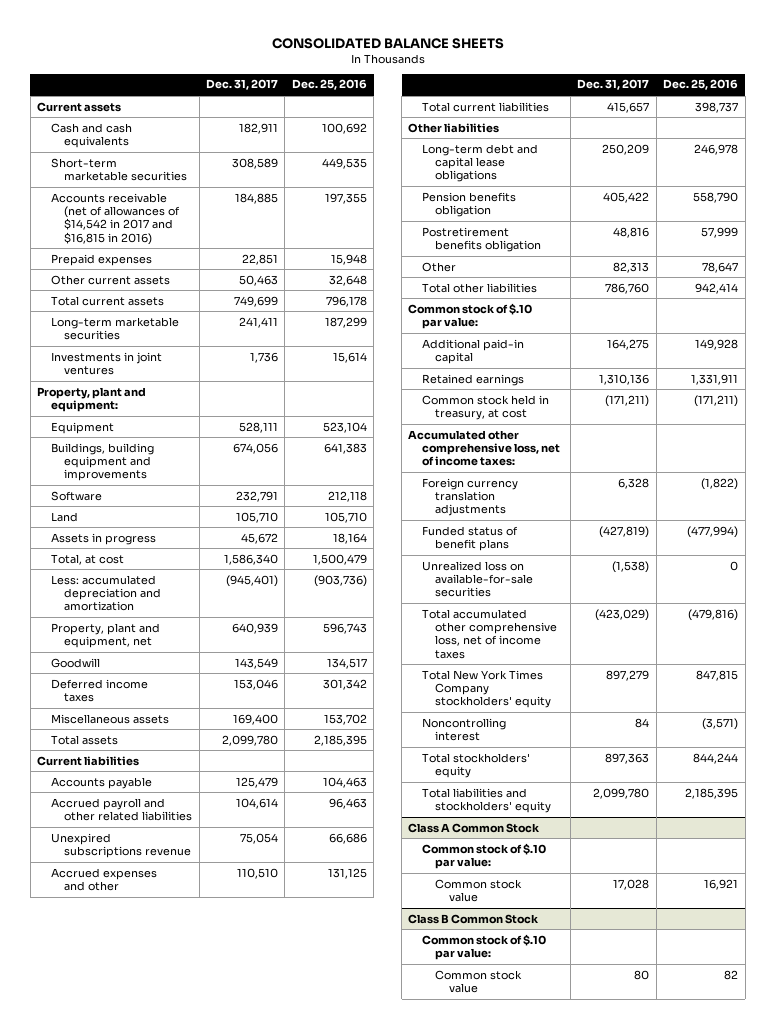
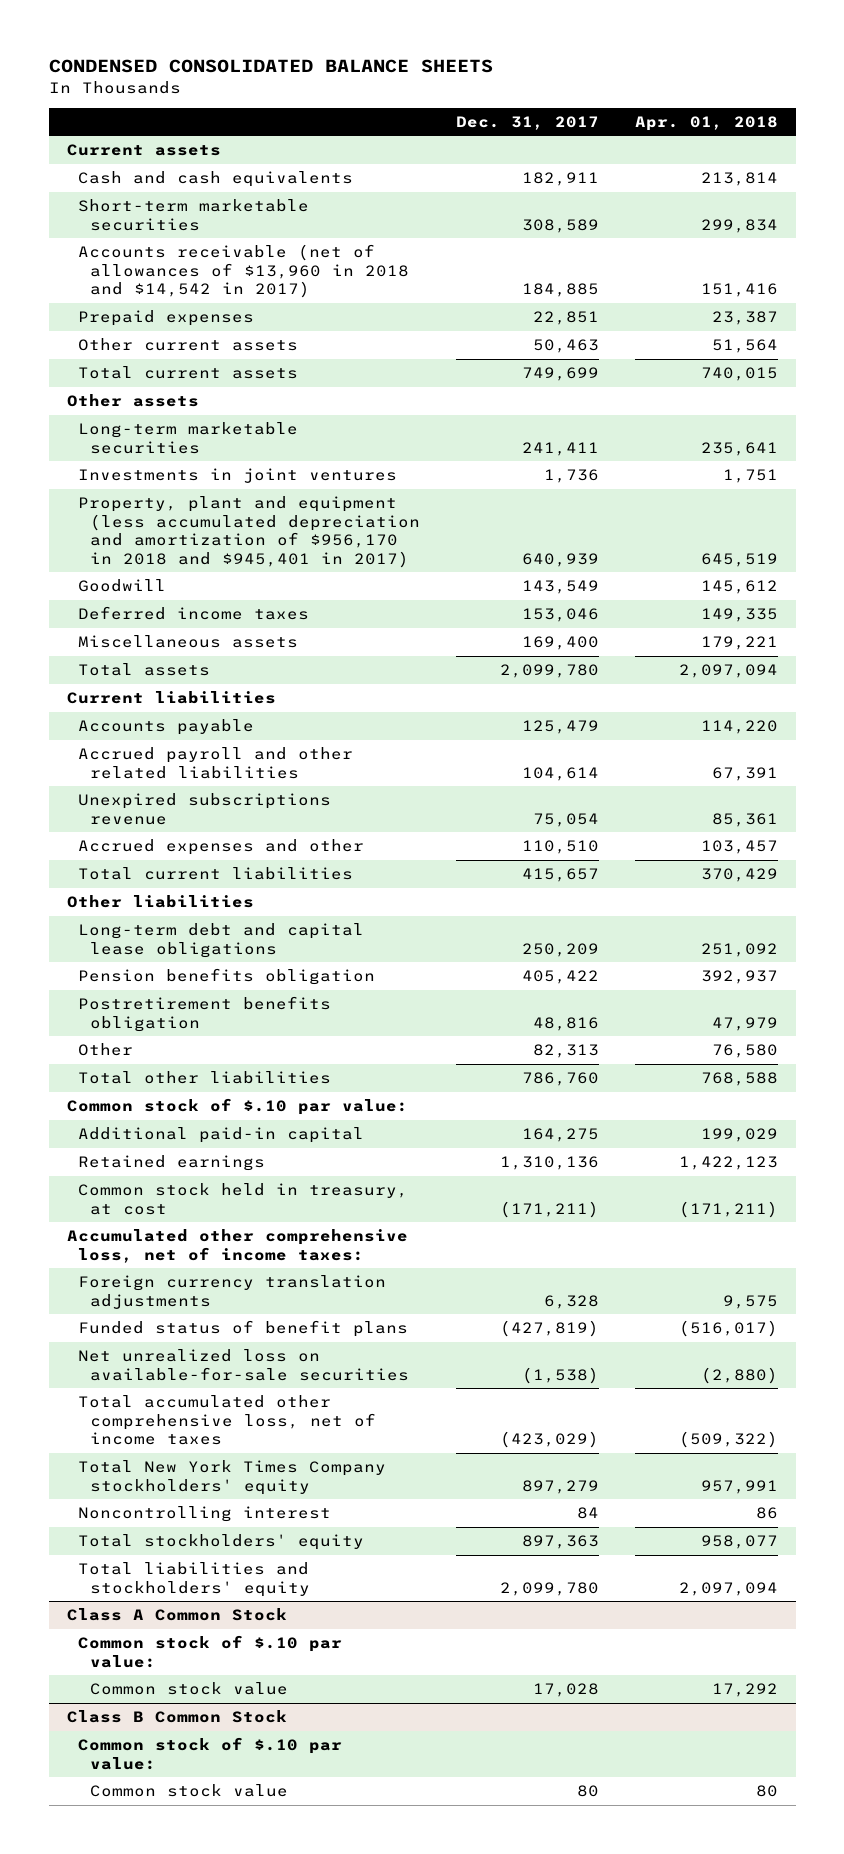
[271,37,504,49] CONSOLIDATED BALANCE SHEETS -> [48,59,493,74] CONDENSED CONSOLIDATED BALANCE SHEETS
[291,79,367,91] Dec. 25, 2016 -> none
none -> [634,115,778,131] Apr. 01, 2018
[50,192,181,245] Accounts receivable (net of allowances of $14,542 in 2017 and $16,815 in 2016) -> [78,244,410,299] Accounts receivable (net of allowances of $13,960 in 2018 and $14,542 in 2017)
none -> [66,394,199,408] Other assets
[37,386,147,413] Property, plant and equipment: -> none
[50,421,114,434] Equipment -> none
[50,442,154,482] Buildings, building equipment and improvements -> none
[50,490,102,501] Software -> none
[50,511,78,522] Land -> none
[50,532,156,545] Assets in progress -> none
[50,553,124,565] Total, at cost -> none
[50,574,162,612] Less: accumulated depreciation and amortization -> none
[50,622,160,649] Property, plant and equipment, net -> [78,496,421,568] Property, plant and equipment (less accumulated depreciation and amortization of $956,170 in 2018 and $945,401 in 2017)
[421,560,534,598] Unrealized loss on available-for-sale securities -> [78,1349,410,1381] Net unrealized loss on available-for-sale securities

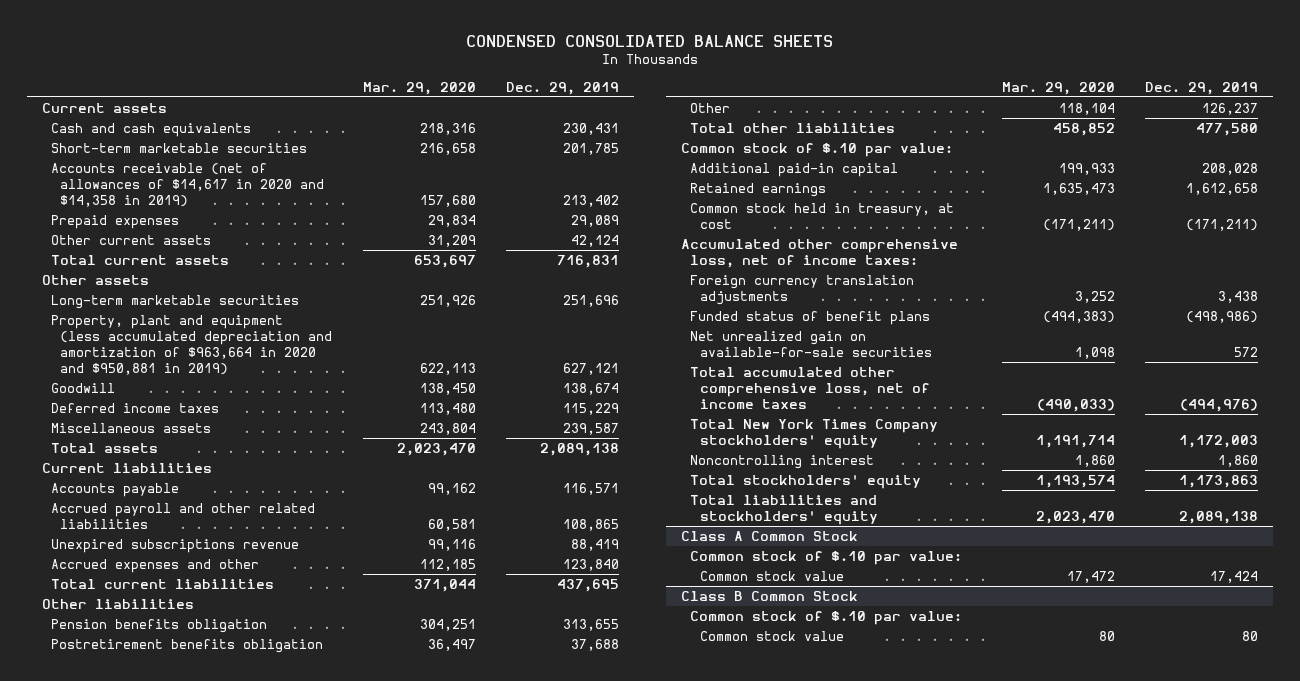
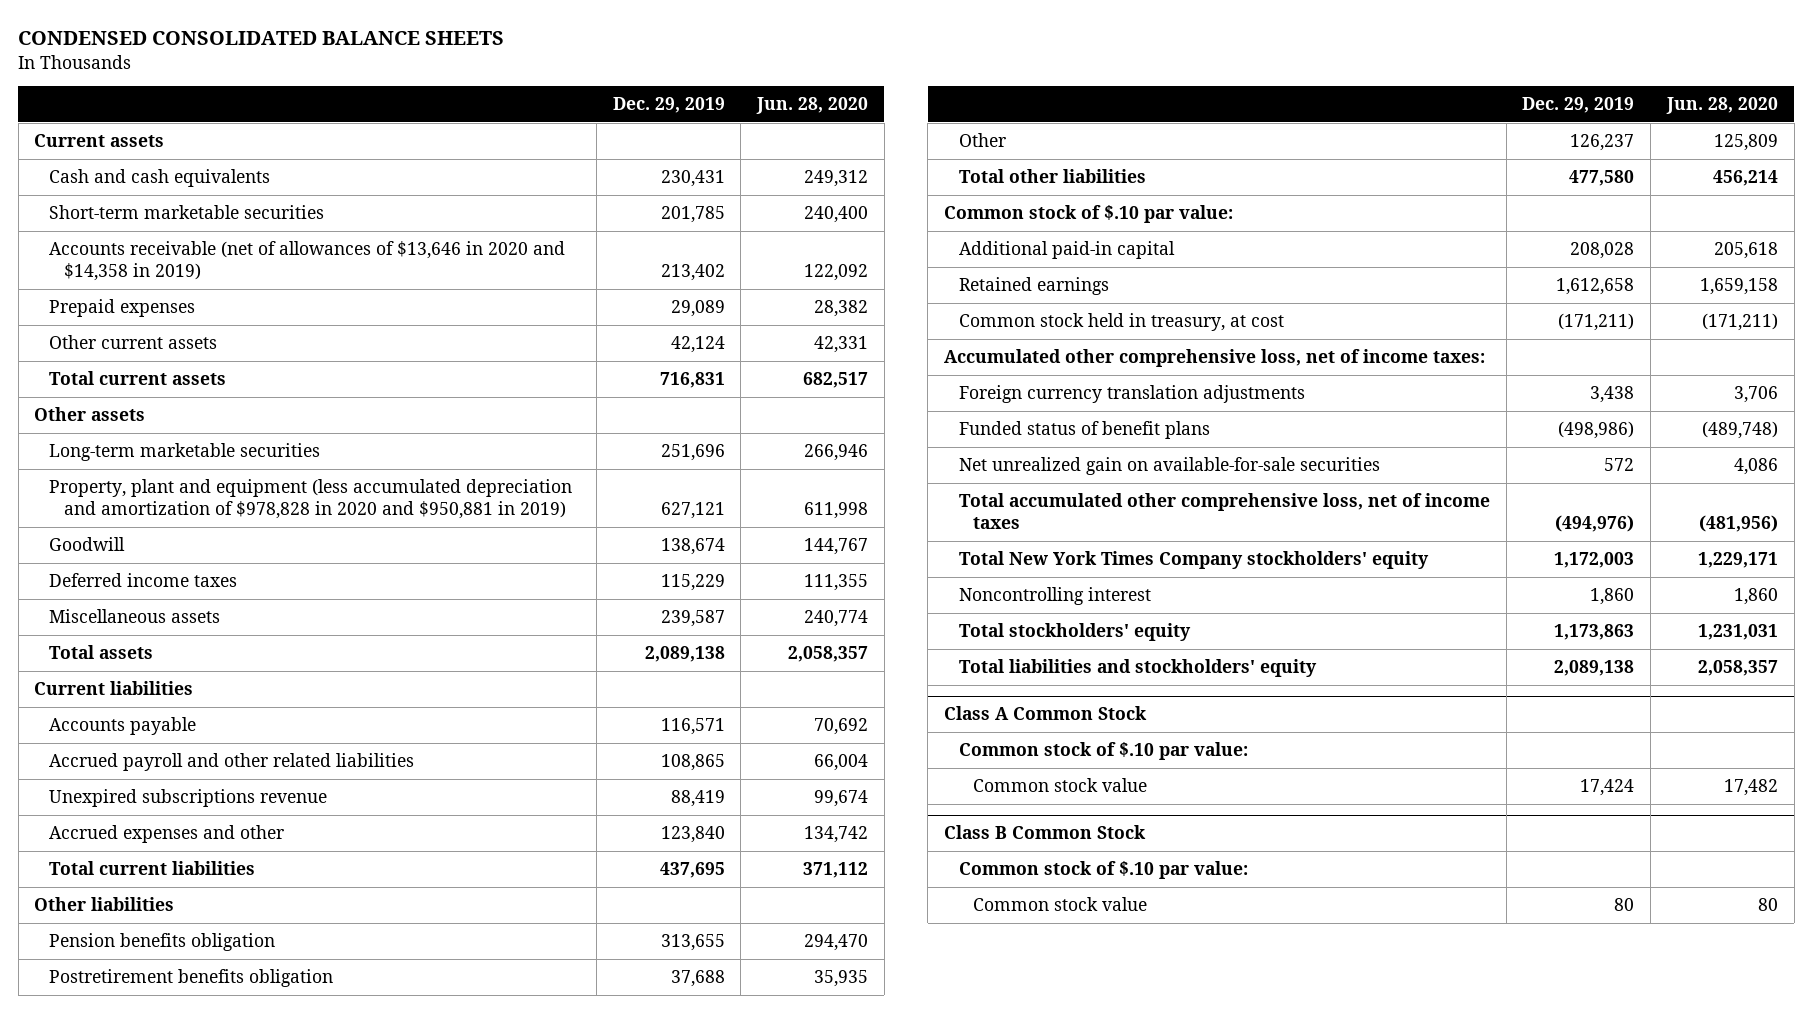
[362,82,476,96] Mar. 29, 2020 -> none
none -> [756,97,869,115] Jun. 28, 2020
[51,162,325,207] Accounts receivable (net of allowances of $14,617 in 2020 and $14,358 in 2019) -> [49,241,566,282] Accounts receivable (net of allowances of $13,646 in 2020 and $14,358 in 2019)
[51,314,333,375] Property, plant and equipment (less accumulated depreciation and amortization of $963,664 in 2020 and $950,881 in 2019) -> [49,479,573,520] Property, plant and equipment (less accumulated depreciation and amortization of $978,828 in 2020 and $950,881 in 2019)

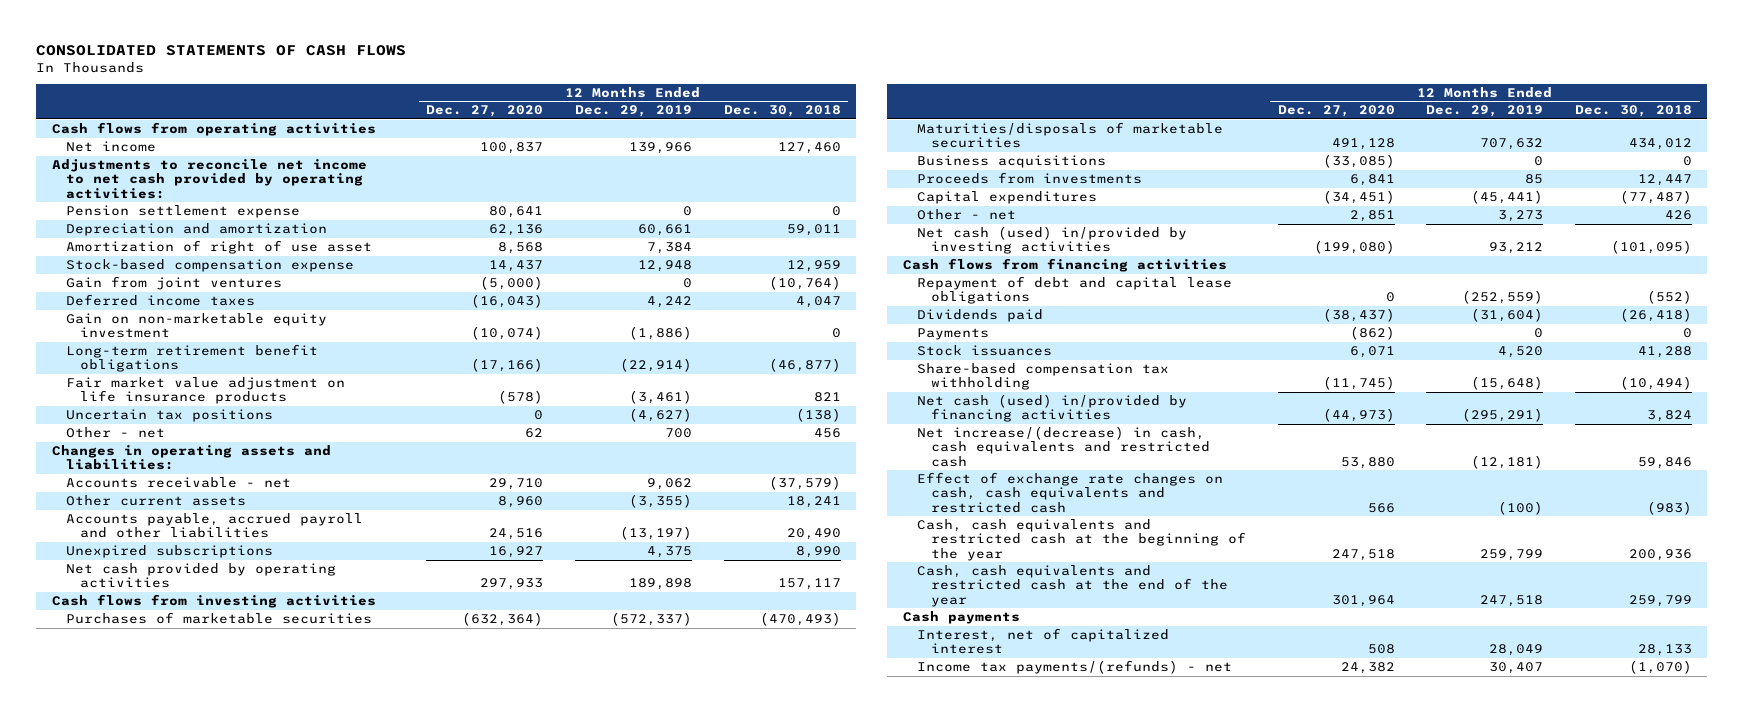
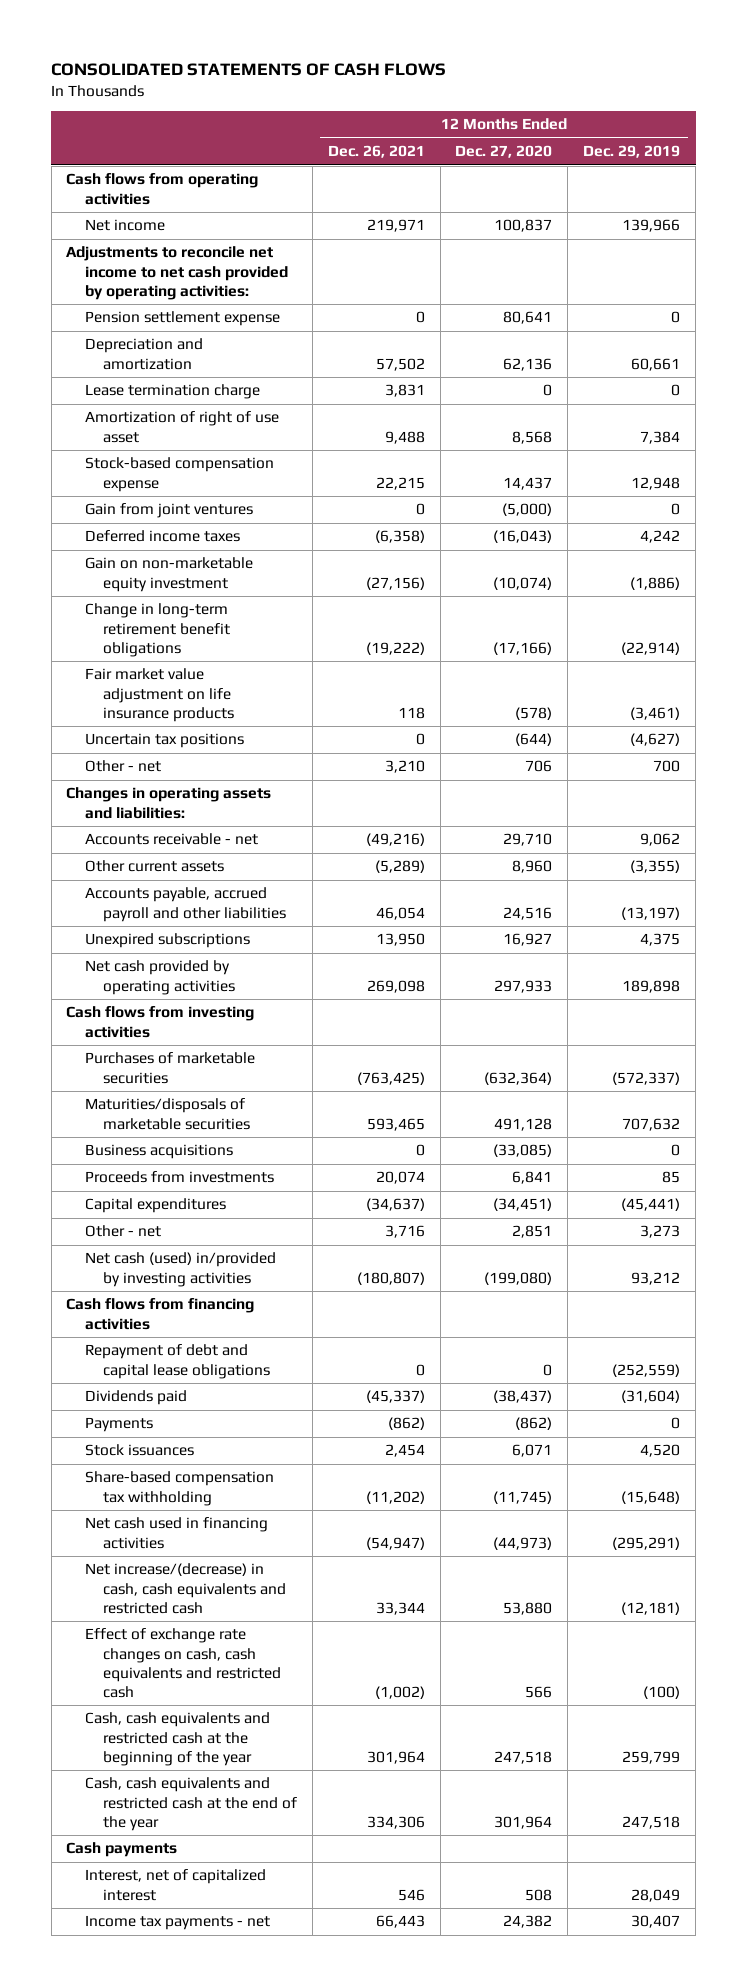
[723,105,841,118] Dec. 30, 2018 -> none
none -> [327,145,425,159] Dec. 26, 2021
none -> [84,384,260,400] Lease termination charge
[65,344,318,373] Long-term retirement benefit obligations -> [84,603,231,657] Change in long-term retirement benefit obligations
[534,410,544,421] 0 -> [515,733,553,747] (644)
[525,428,544,439] 62 -> [525,760,553,773] 706
[916,394,1187,423] Net cash (used) in/provided by financing activities -> [84,1517,268,1549] Net cash used in financing activities
[916,660,1232,675] Income tax payments/(refunds) - net -> [84,1915,270,1931] Income tax payments - net

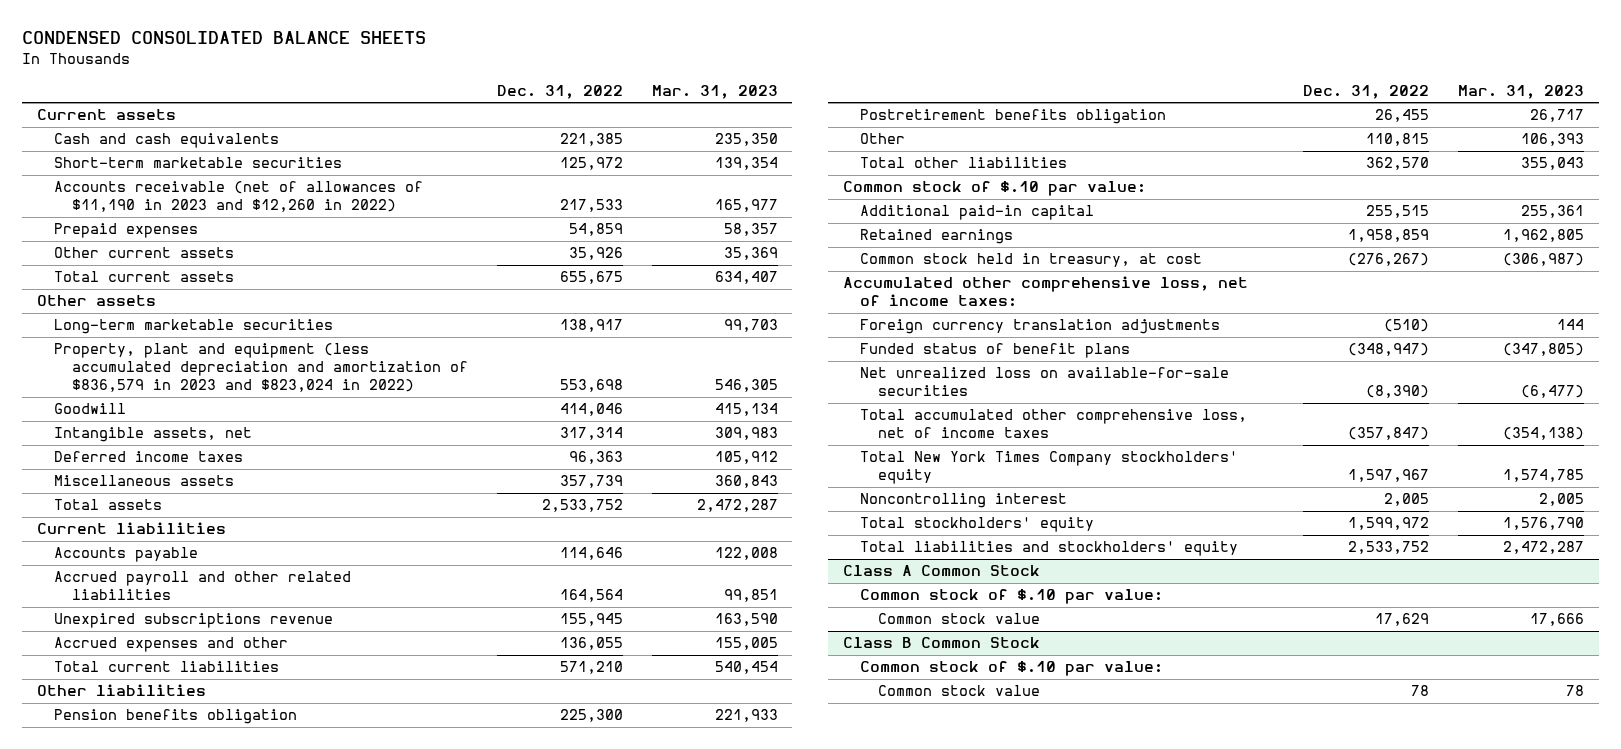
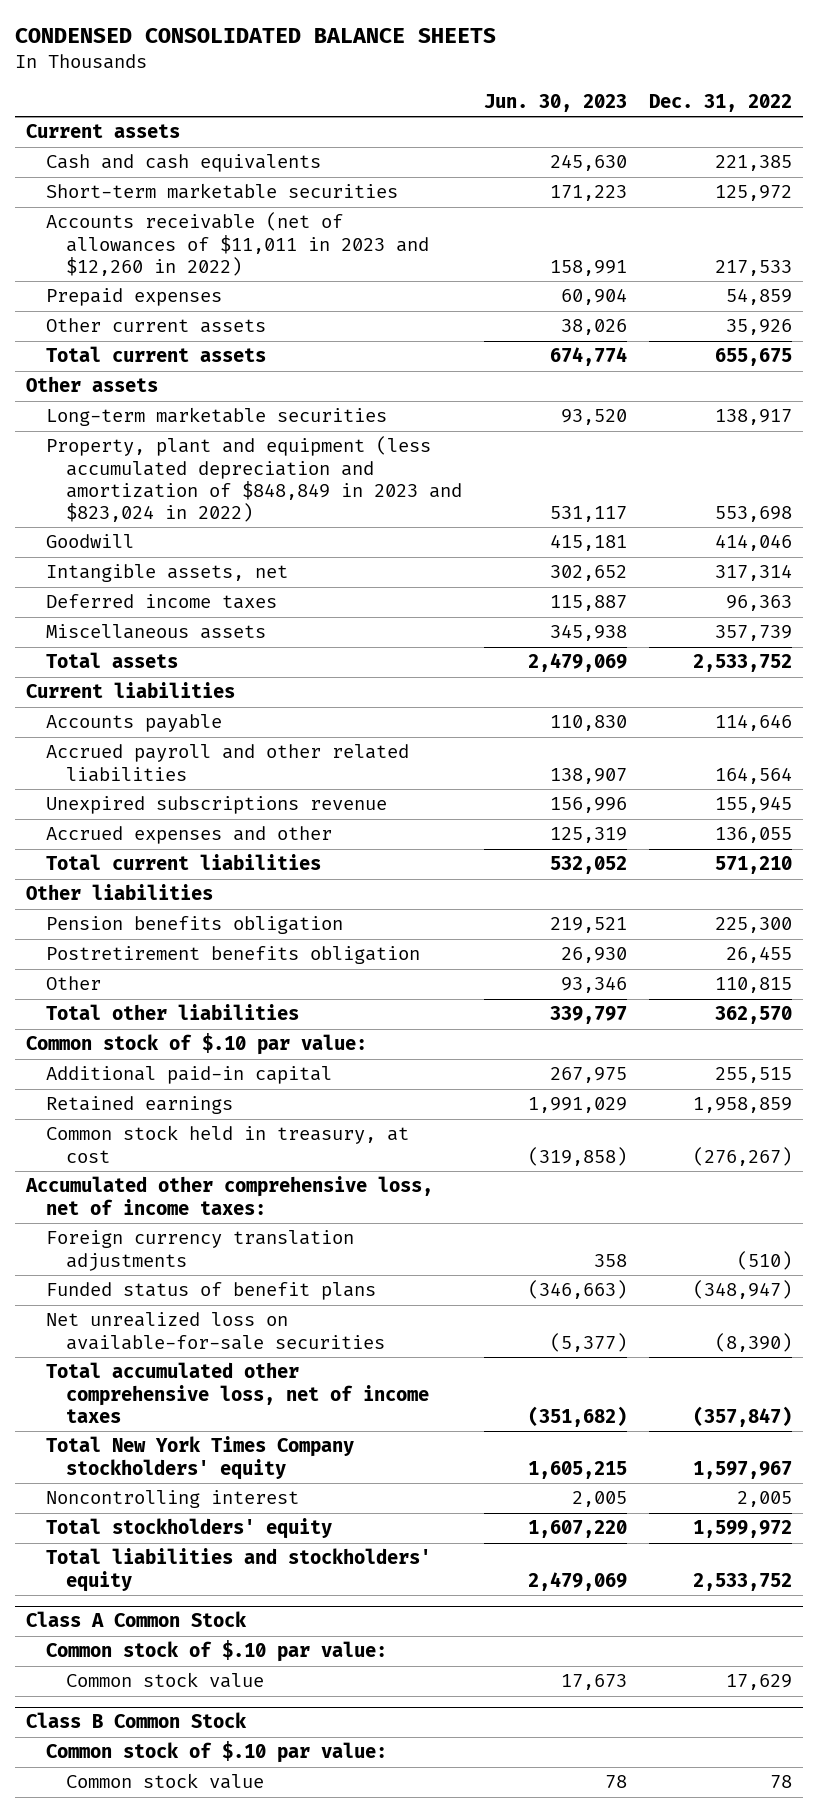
[651,84,778,99] Mar. 31, 2023 -> none
none -> [484,93,628,112] Jun. 30, 2023
[54,181,424,213] Accounts receivable (net of allowances of $11,190 in 2023 and $12,260 in 2022) -> [46,212,430,276] Accounts receivable (net of allowances of $11,011 in 2023 and $12,260 in 2022)
[54,343,468,393] Property, plant and equipment (less accumulated depreciation and amortization of $836,579 in 2023 and $823,024 in 2022) -> [46,436,463,522] Property, plant and equipment (less accumulated depreciation and amortization of $848,849 in 2023 and $823,024 in 2022)

